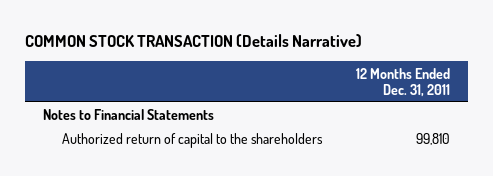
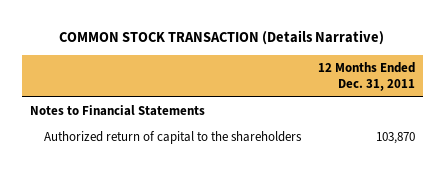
[416,133,451,146] 99,810 -> [375,132,415,145] 103,870

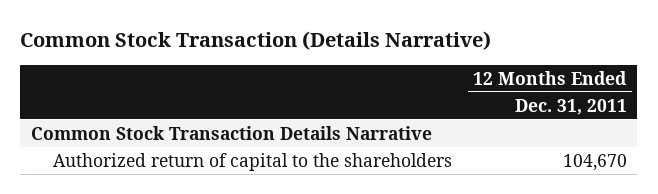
[59,29,385,45] COMMON STOCK TRANSACTION (Details Narrative) -> [20,31,492,51] Common Stock Transaction (Details Narrative)
[30,105,206,117] Notes to Financial Statements -> none
none -> [30,125,432,140] Common Stock Transaction Details Narrative
[375,132,415,145] 103,870 -> [562,153,627,171] 104,670

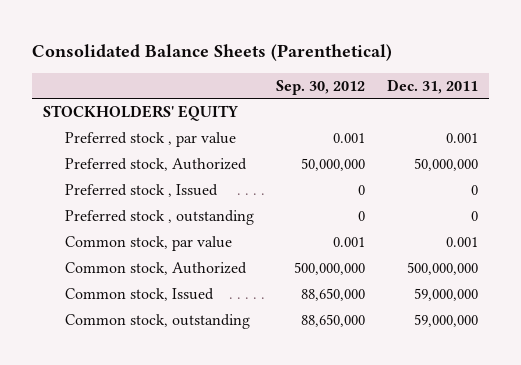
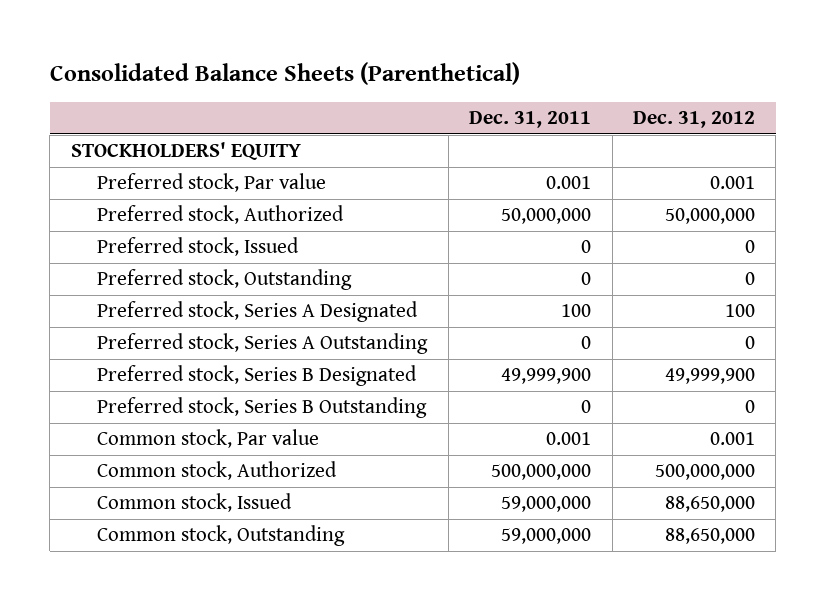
[276,79,366,95] Sep. 30, 2012 -> none
none -> [632,111,755,129] Dec. 31, 2012
[65,132,237,148] Preferred stock , par value -> [97,173,327,193] Preferred stock, Par value
[65,184,219,198] Preferred stock , Issued -> [97,237,300,257] Preferred stock, Issued
[65,210,255,226] Preferred stock , outstanding -> [97,269,353,291] Preferred stock, Outstanding
none -> [97,301,419,323] Preferred stock, Series A Designated
none -> [97,333,429,355] Preferred stock, Series A Outstanding
none -> [97,365,418,387] Preferred stock, Series B Designated
none -> [97,397,428,419] Preferred stock, Series B Outstanding
[65,236,233,252] Common stock, par value -> [97,429,320,449] Common stock, Par value
[65,314,251,330] Common stock, outstanding -> [97,525,346,547] Common stock, Outstanding

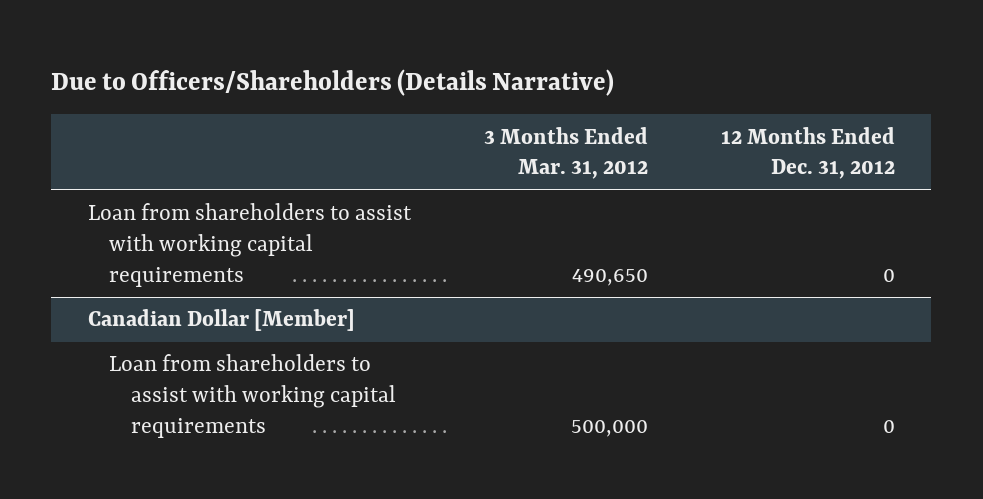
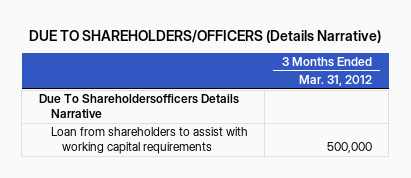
[51,68,615,96] Due to Officers/Shareholders (Details Narrative) -> [29,29,382,43] DUE TO SHAREHOLDERS/OFFICERS (Details Narrative)
[720,126,895,180] 12 Months Ended Dec. 31, 2012 -> none
[87,203,412,287] Loan from shareholders to assist with working capital requirements -> none
[87,309,355,332] Canadian Dollar [Member] -> none
none -> [38,94,239,118] Due To Shareholdersofficers Details Narrative

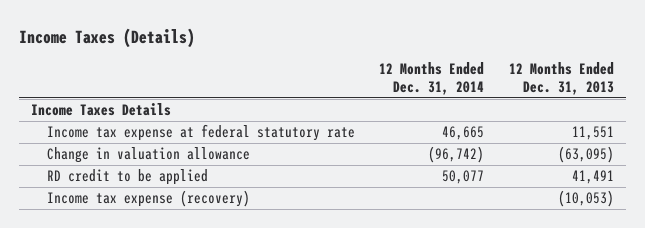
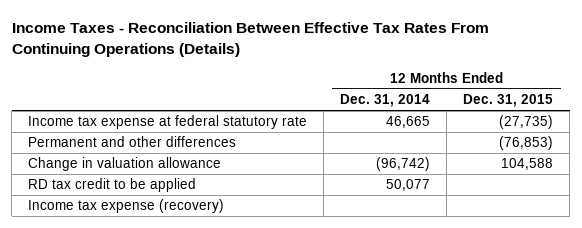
[19,27,196,48] Income Taxes (Details) -> [11,21,489,57] Income Taxes - Reconciliation Between Effective Tax Rates From Continuing Operations (Details)
[508,62,614,96] 12 Months Ended Dec. 31, 2013 -> none
none -> [463,94,554,108] Dec. 31, 2015
[31,103,172,117] Income Taxes Details -> none
none -> [28,136,237,148] Permanent and other differences
[47,169,209,186] RD credit to be applied -> [28,178,197,193] RD tax credit to be applied

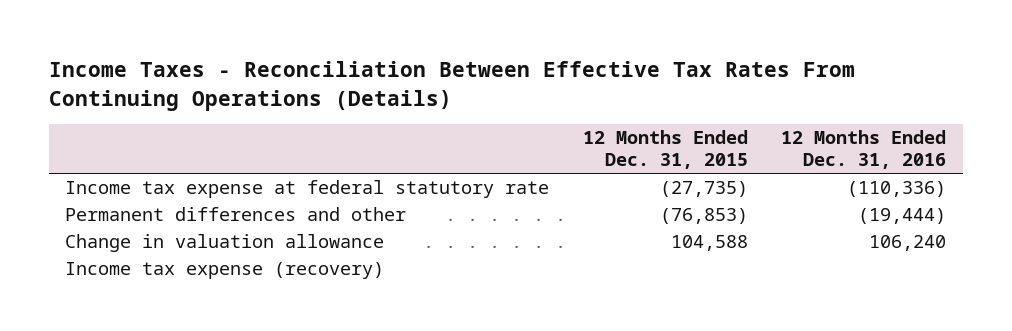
[340,94,431,108] Dec. 31, 2014 -> none
none -> [781,130,947,170] 12 Months Ended Dec. 31, 2016
[28,136,237,148] Permanent and other differences -> [65,207,407,222] Permanent differences and other
[28,178,197,193] RD tax credit to be applied -> none

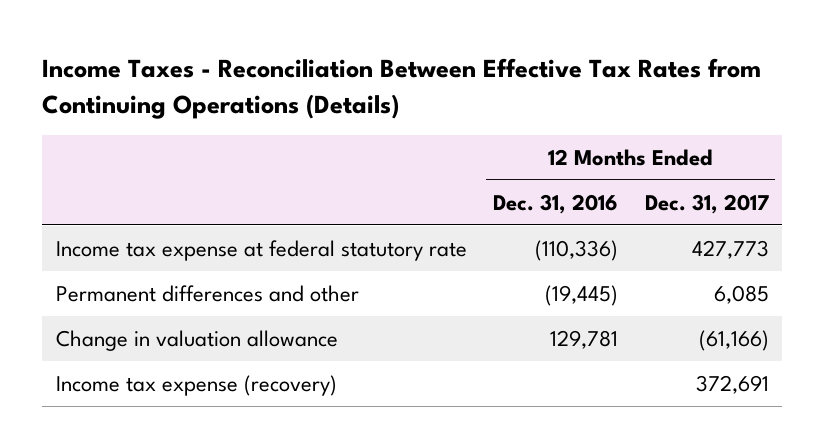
[48,61,855,111] Income Taxes - Reconciliation Between Effective Tax Rates From Continuing Operations (Details) -> [42,58,762,119] Income Taxes - Reconciliation Between Effective Tax Rates from Continuing Operations (Details)
[582,130,748,170] 12 Months Ended Dec. 31, 2015 -> none
none -> [644,193,769,214] Dec. 31, 2017
[858,208,947,225] (19,444) -> [545,284,619,306] (19,445)
[869,235,947,252] 106,240 -> [550,329,619,349] 129,781

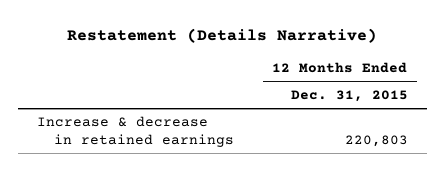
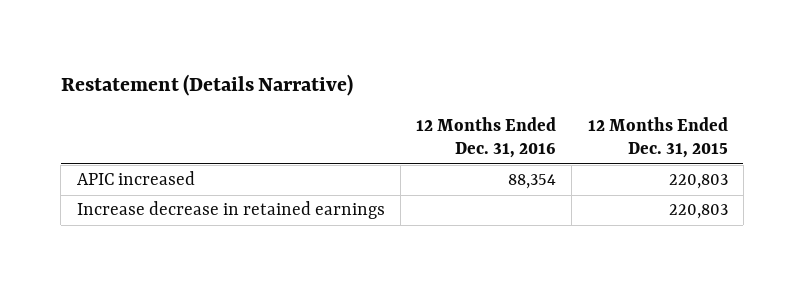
none -> [416,116,557,159] 12 Months Ended Dec. 31, 2016
none -> [76,171,195,186] APIC increased
[37,116,234,147] Increase & decrease in retained earnings -> [76,201,385,220] Increase decrease in retained earnings

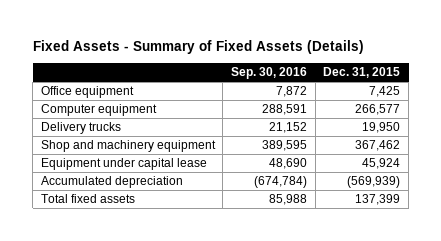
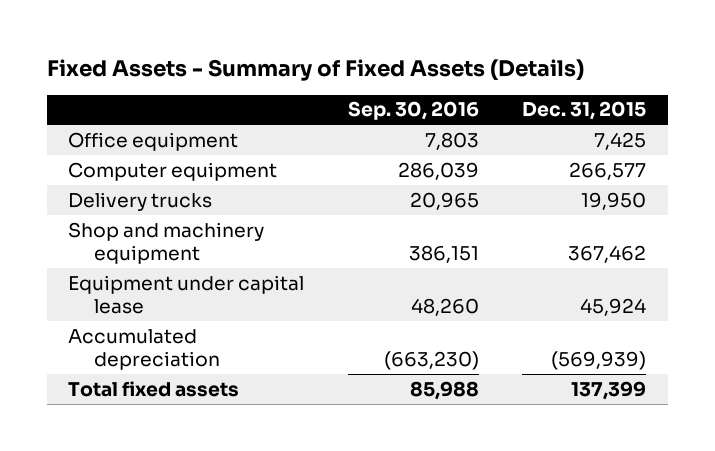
[276,86,308,98] 7,872 -> [424,131,479,150] 7,803
[262,104,308,116] 288,591 -> [397,161,479,180] 286,039
[269,122,308,134] 21,152 -> [409,191,479,210] 20,965
[262,140,308,152] 389,595 -> [408,245,479,264] 386,151
[269,158,308,170] 48,690 -> [410,298,479,317] 48,260
[254,176,308,189] (674,784) -> [383,351,479,371] (663,230)

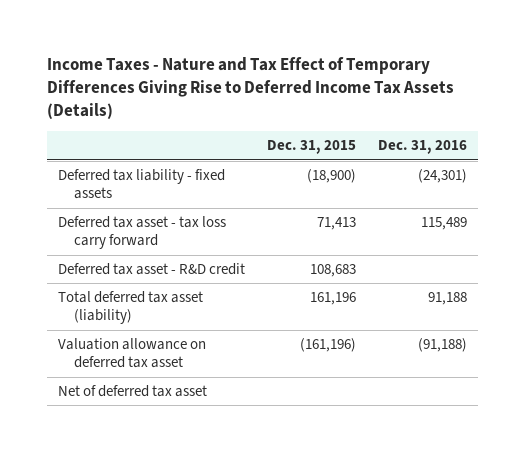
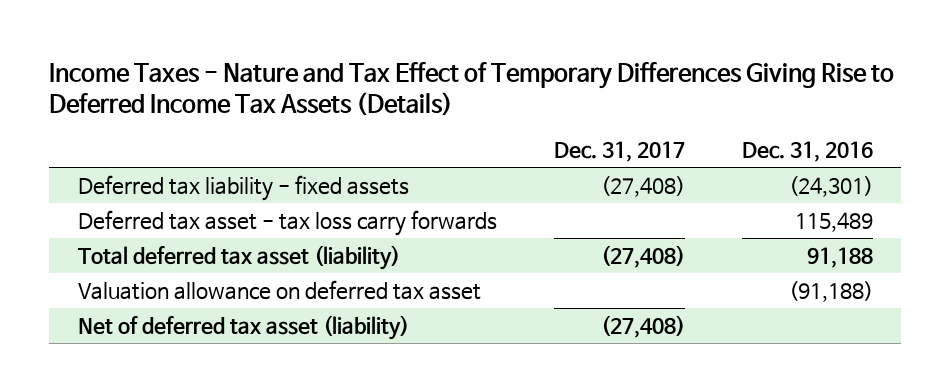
[267,140,357,155] Dec. 31, 2015 -> none
none -> [553,141,685,163] Dec. 31, 2017
[58,263,246,276] Deferred tax asset - R&D credit -> none
[58,216,227,250] Deferred tax asset - tax loss carry forward -> [77,209,497,236] Deferred tax asset - tax loss carry forwards
[58,385,208,398] Net of deferred tax asset -> [77,314,409,340] Net of deferred tax asset (liability)

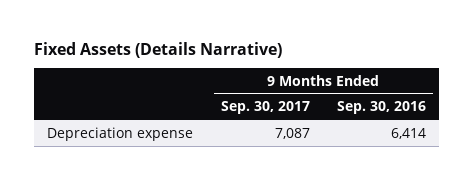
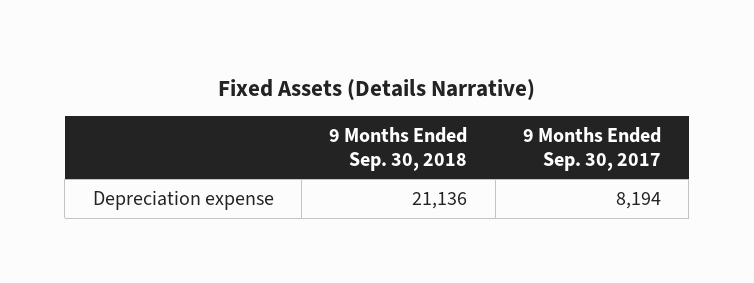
[336,101,426,115] Sep. 30, 2016 -> none
none -> [329,127,468,171] 9 Months Ended Sep. 30, 2018
[274,127,310,139] 7,087 -> [615,192,661,210] 8,194

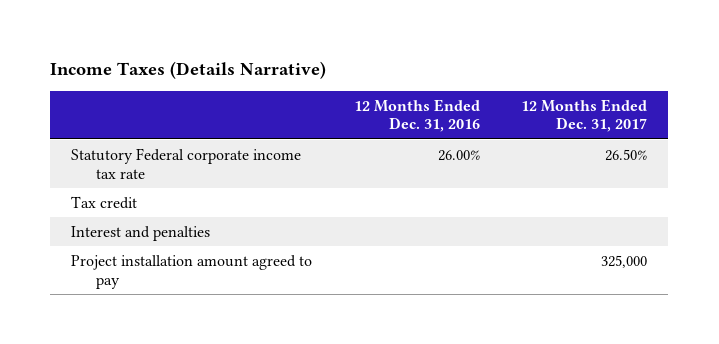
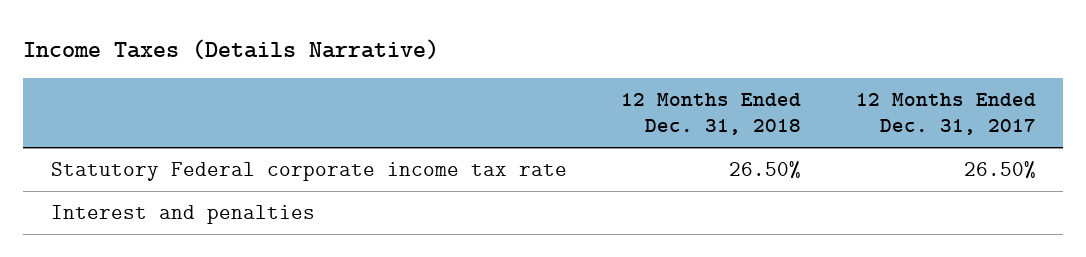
[353,98,480,133] 12 Months Ended Dec. 31, 2016 -> none
none -> [621,93,802,136] 12 Months Ended Dec. 31, 2018
[71,195,138,209] Tax credit -> none
[71,254,313,289] Project installation amount agreed to pay -> none

